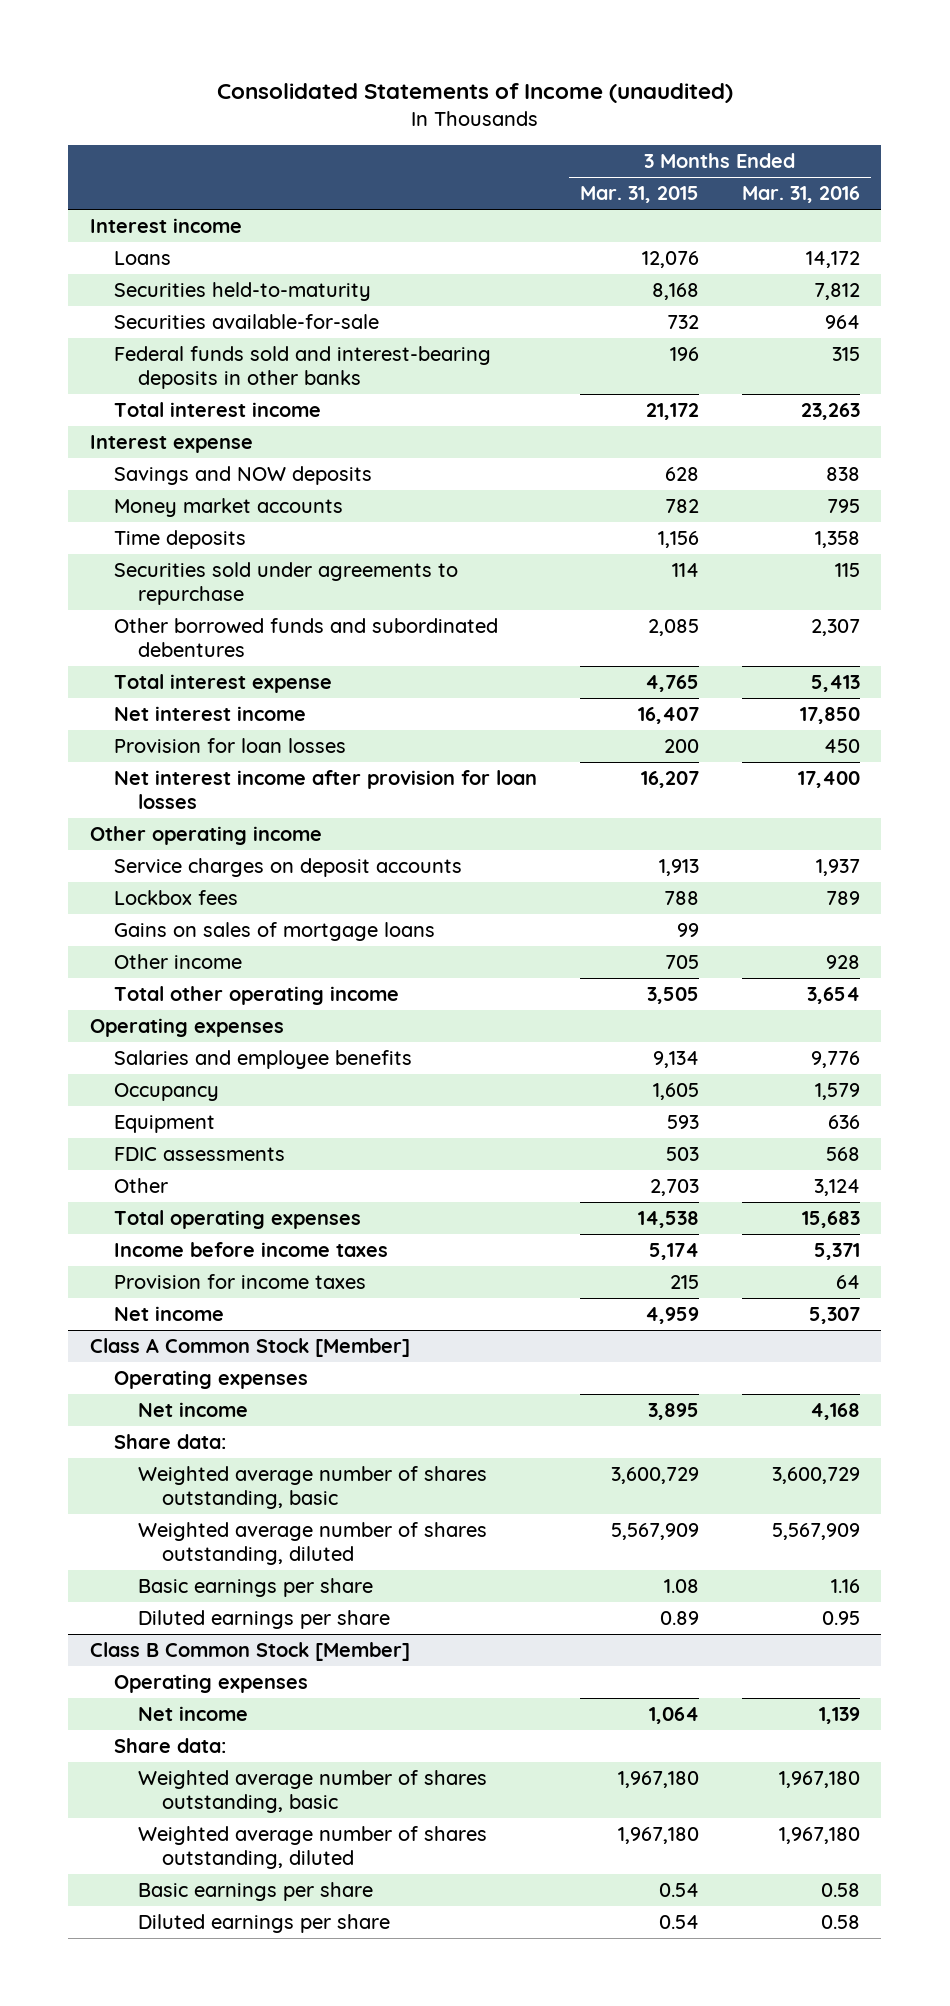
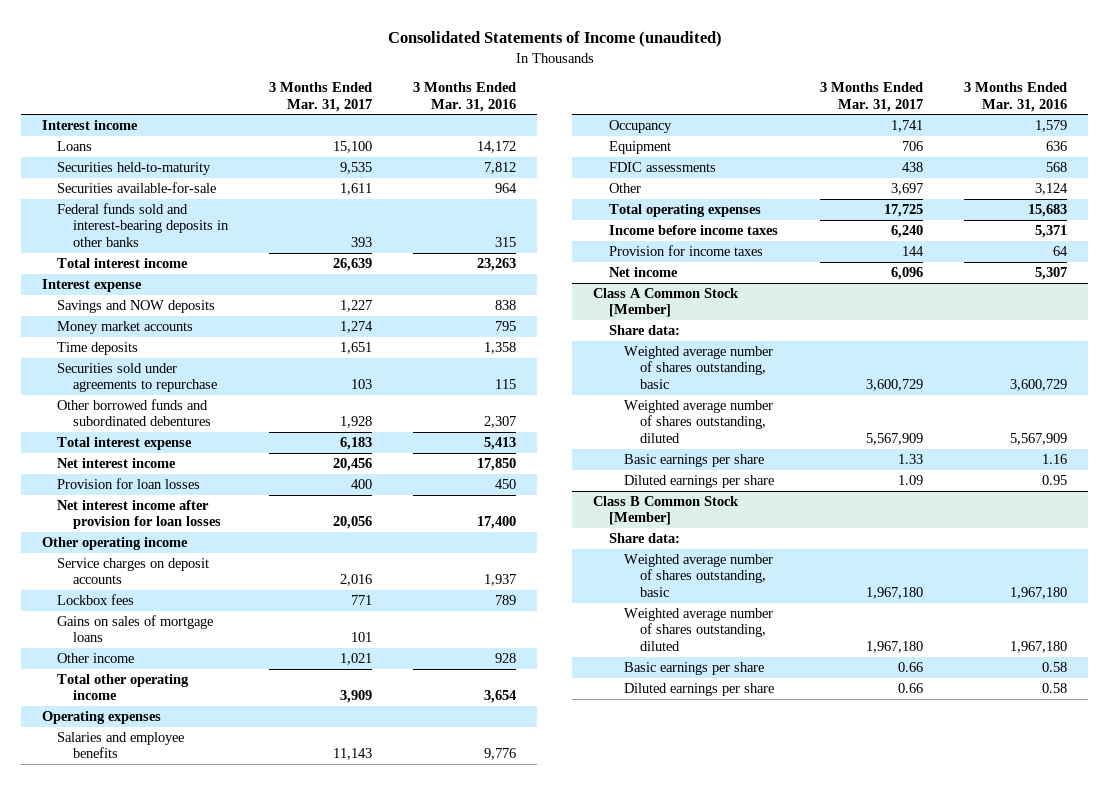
[579,186,699,204] Mar. 31, 2015 -> none
none -> [269,82,373,112] 3 Months Ended Mar. 31, 2017
[113,1369,308,1389] Operating expenses -> none
[138,1401,249,1417] Net income -> none
[113,1673,308,1693] Operating expenses -> none
[138,1705,249,1721] Net income -> none

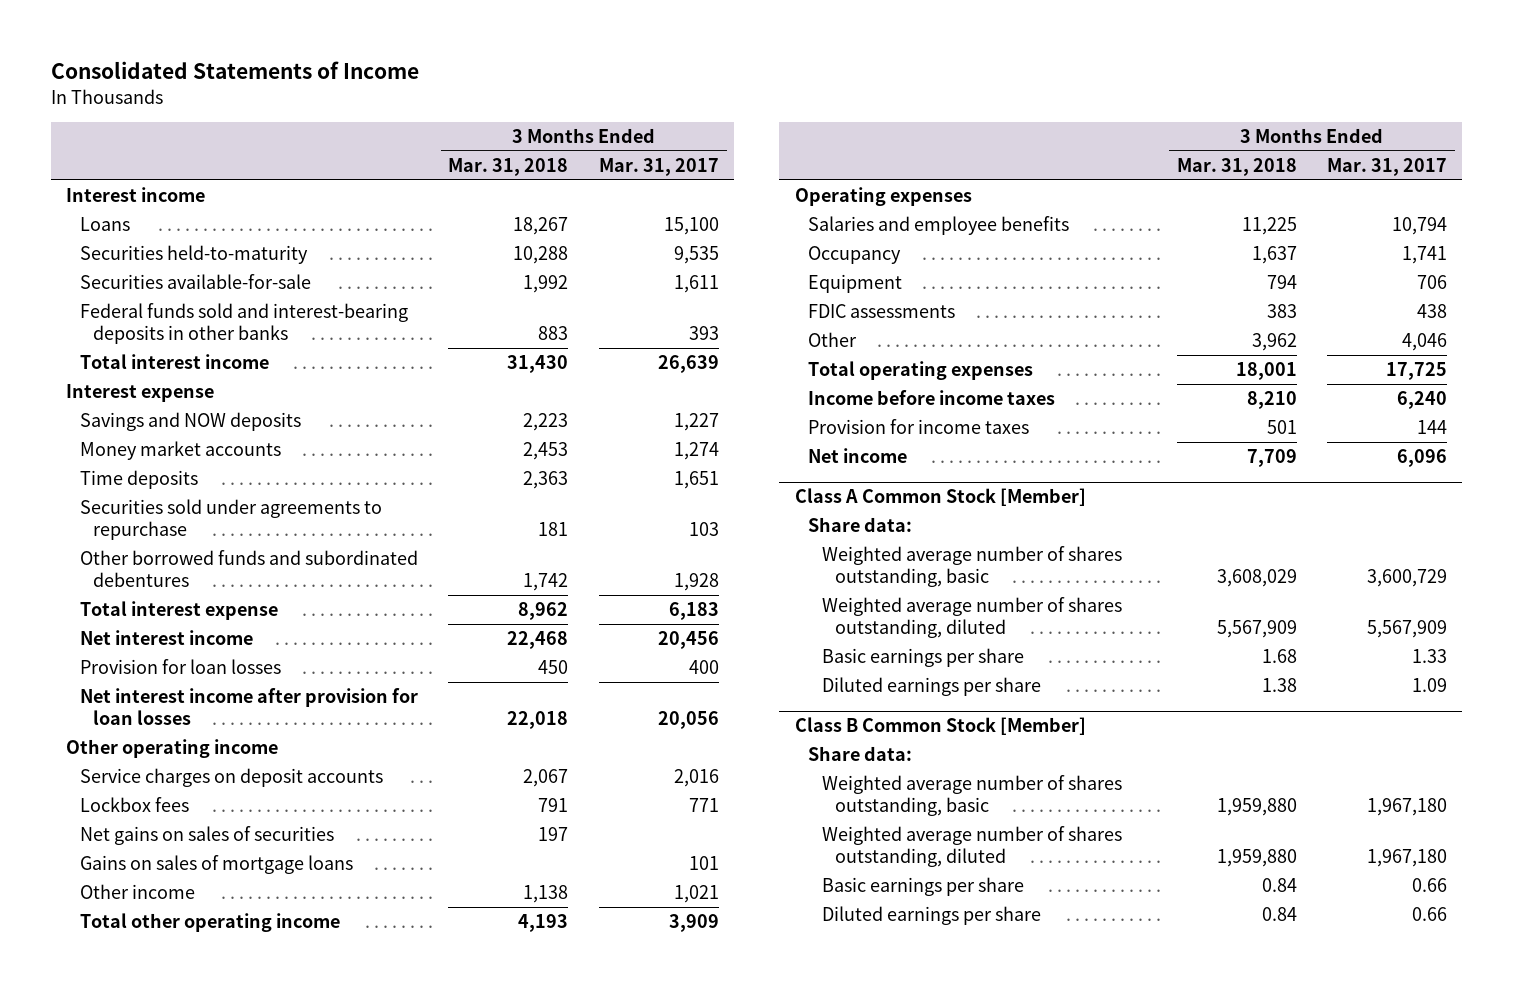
[387,31,722,48] Consolidated Statements of Income (unaudited) -> [51,61,420,80] Consolidated Statements of Income
[413,82,517,112] 3 Months Ended Mar. 31, 2016 -> none
none -> [448,157,569,176] Mar. 31, 2018
none -> [79,826,334,846] Net gains on sales of securities
[333,748,373,761] 11,143 -> [1392,217,1448,236] 10,794
[891,182,924,195] 3,697 -> [1402,333,1448,352] 4,046

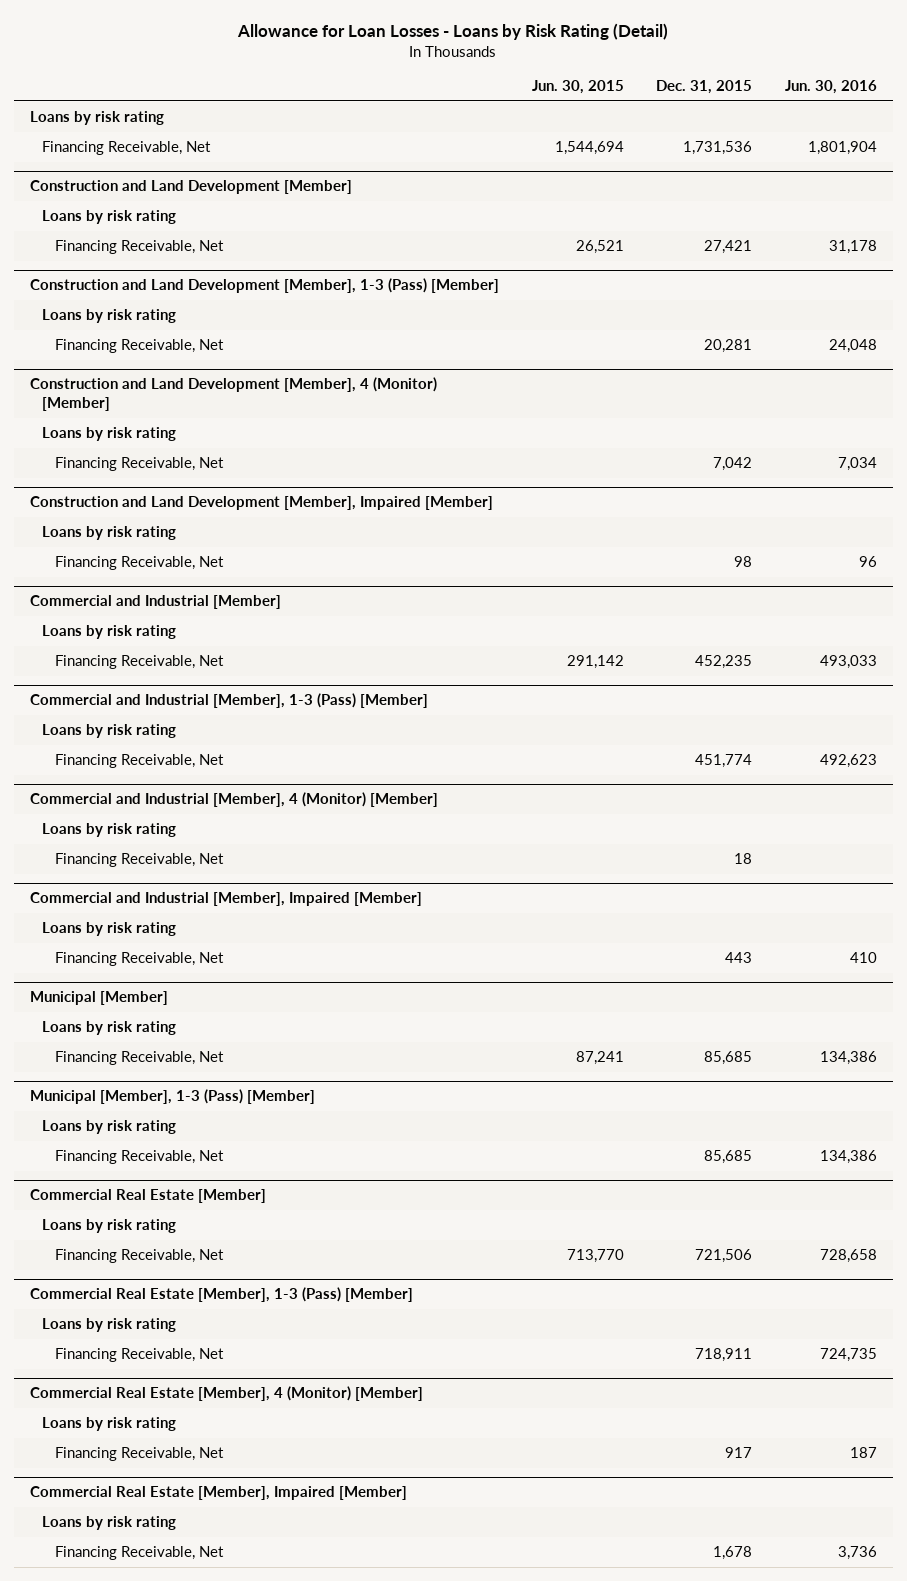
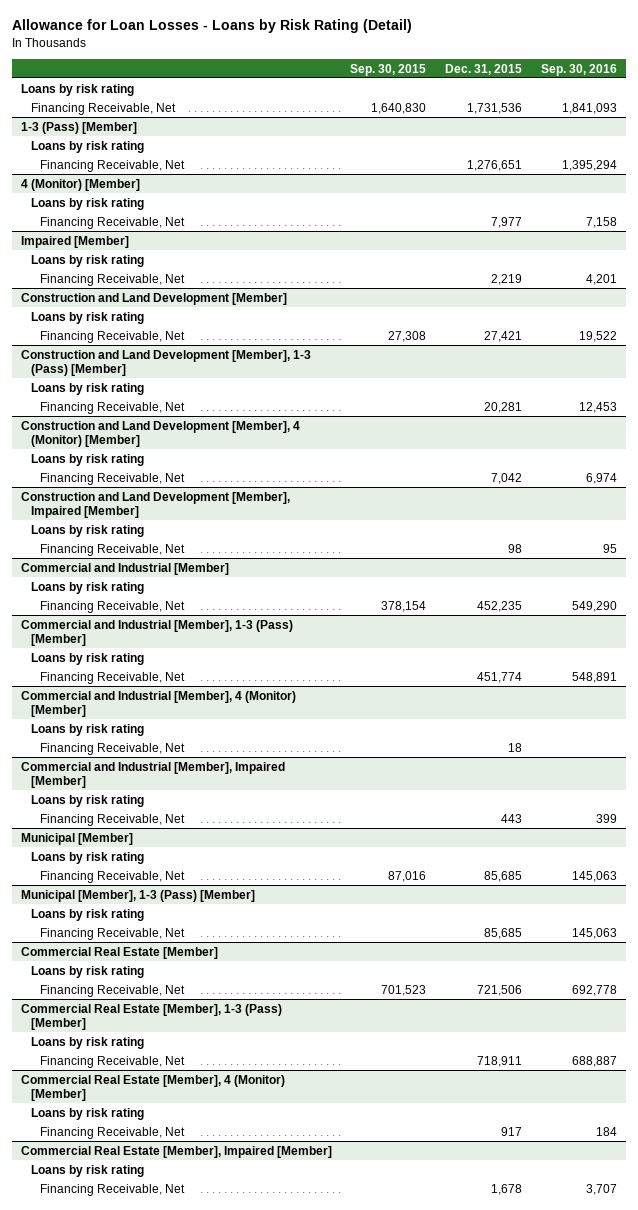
[531,80,624,95] Jun. 30, 2015 -> none
[784,80,877,95] Jun. 30, 2016 -> none
none -> [350,63,427,76] Sep. 30, 2015
none -> [540,63,617,76] Sep. 30, 2016
none -> [20,121,137,134] 1-3 (Pass) [Member]
none -> [30,140,144,153] Loans by risk rating
none -> [40,159,186,172] Financing Receivable, Net
none -> [20,178,140,191] 4 (Monitor) [Member]
none -> [30,197,144,210] Loans by risk rating
none -> [40,216,186,229] Financing Receivable, Net
none -> [20,235,129,248] Impaired [Member]
none -> [30,254,144,267] Loans by risk rating
none -> [40,273,186,286] Financing Receivable, Net

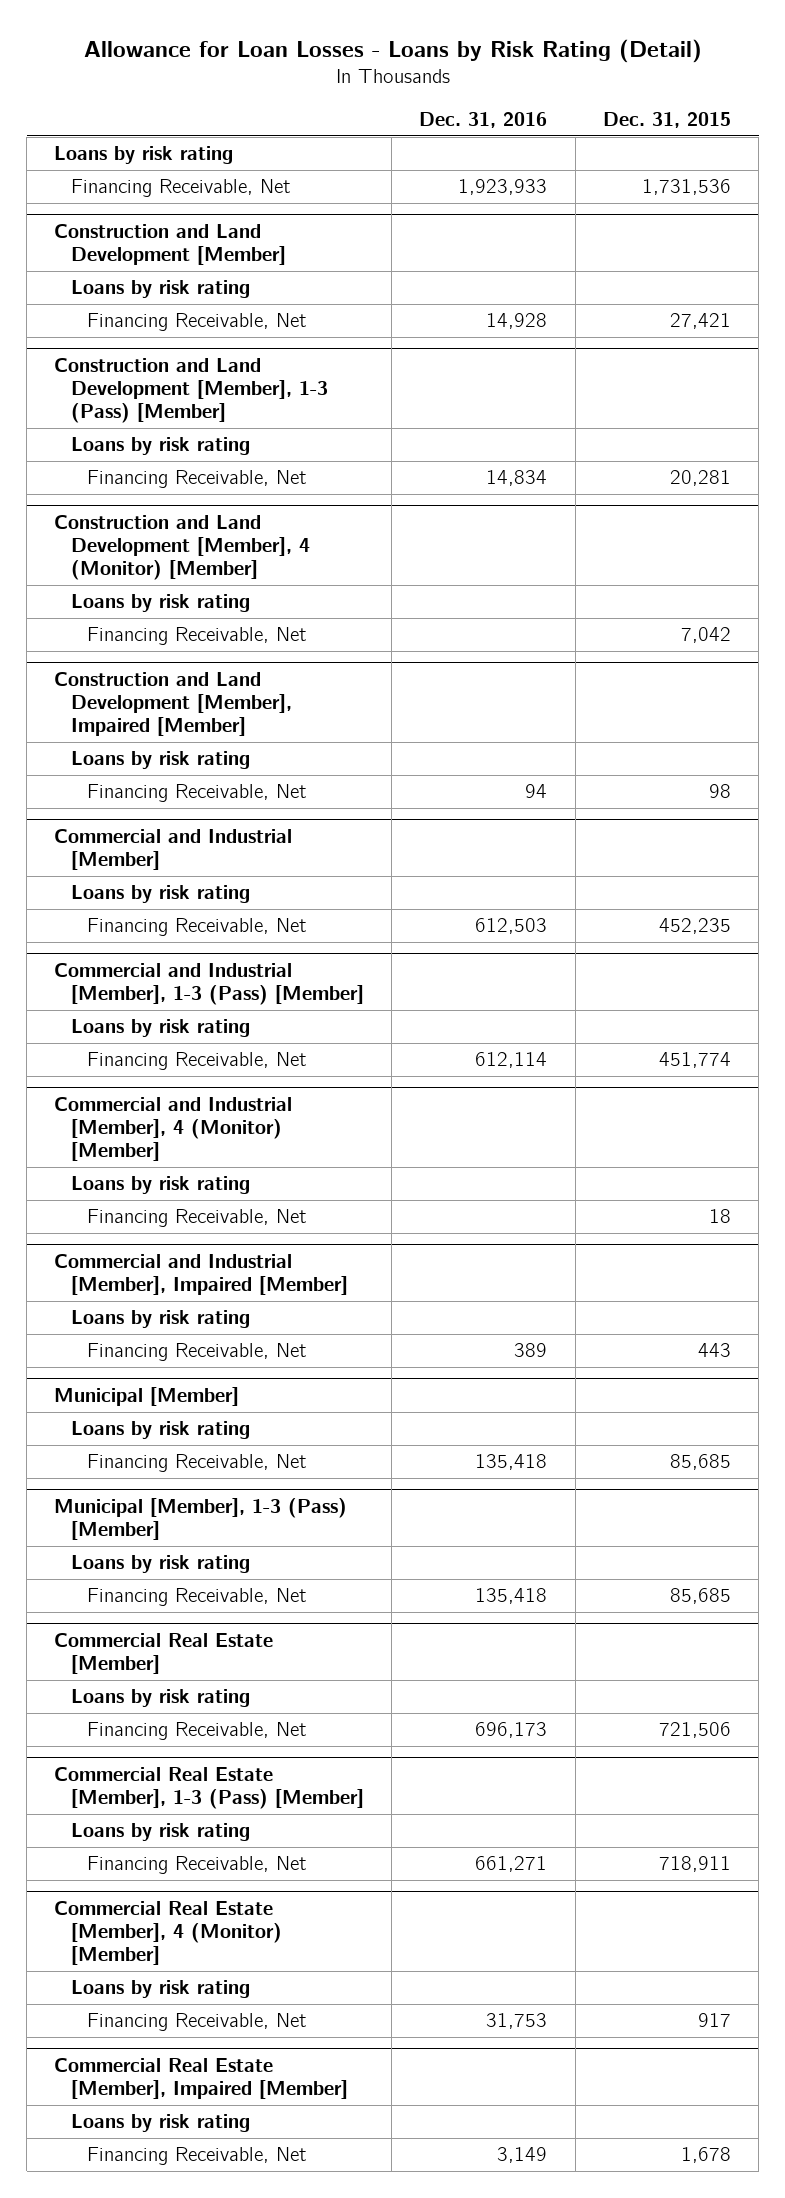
[350,63,427,76] Sep. 30, 2015 -> none
[540,63,617,76] Sep. 30, 2016 -> none
none -> [419,111,548,128] Dec. 31, 2016
[20,121,137,134] 1-3 (Pass) [Member] -> none
[30,140,144,153] Loans by risk rating -> none
[40,159,186,172] Financing Receivable, Net -> none
[20,178,140,191] 4 (Monitor) [Member] -> none
[30,197,144,210] Loans by risk rating -> none
[40,216,186,229] Financing Receivable, Net -> none
[20,235,129,248] Impaired [Member] -> none
[30,254,144,267] Loans by risk rating -> none
[40,273,186,286] Financing Receivable, Net -> none

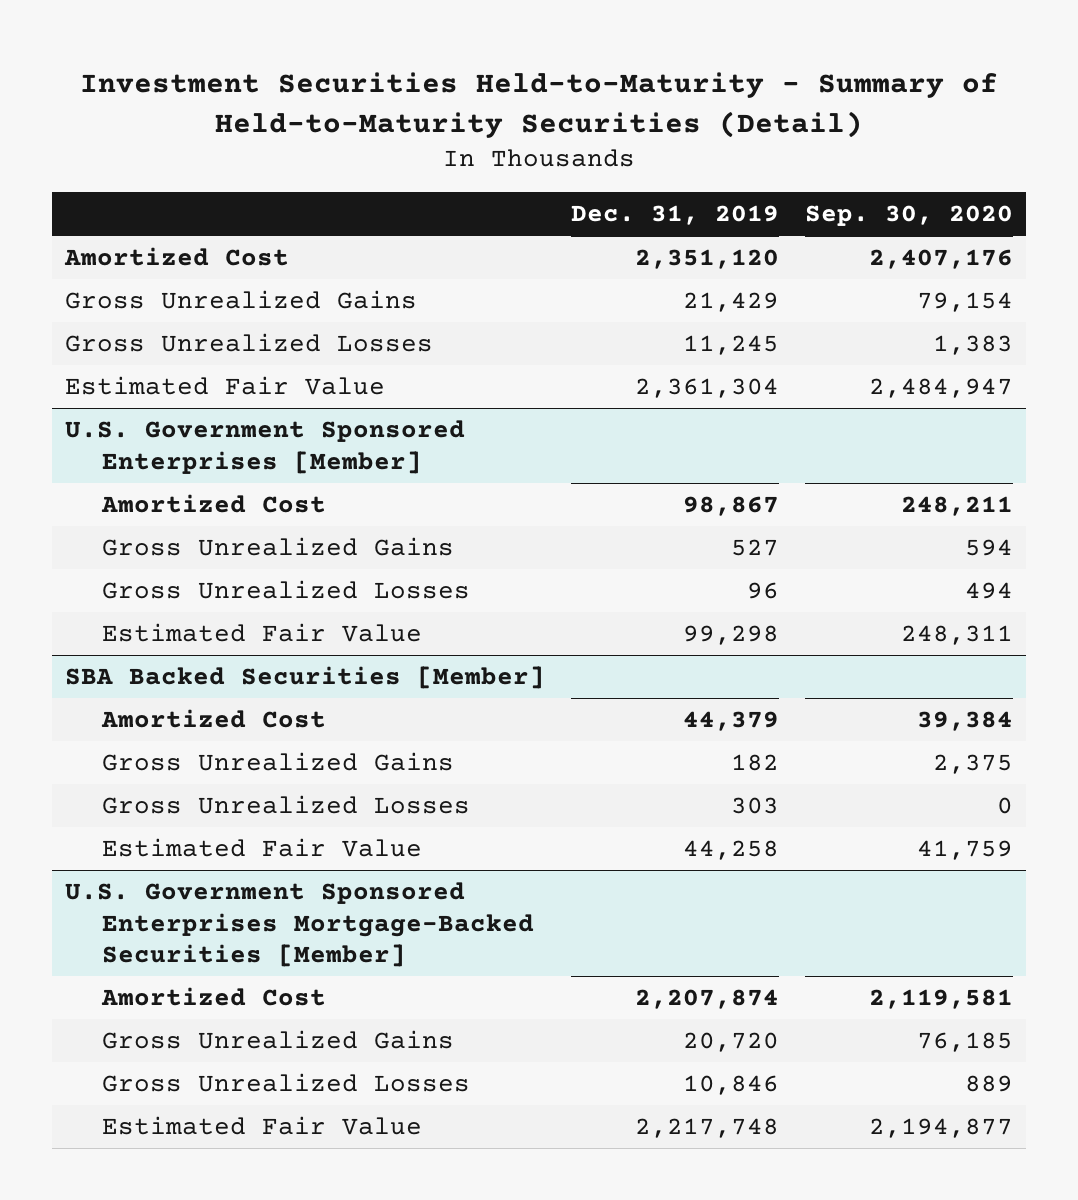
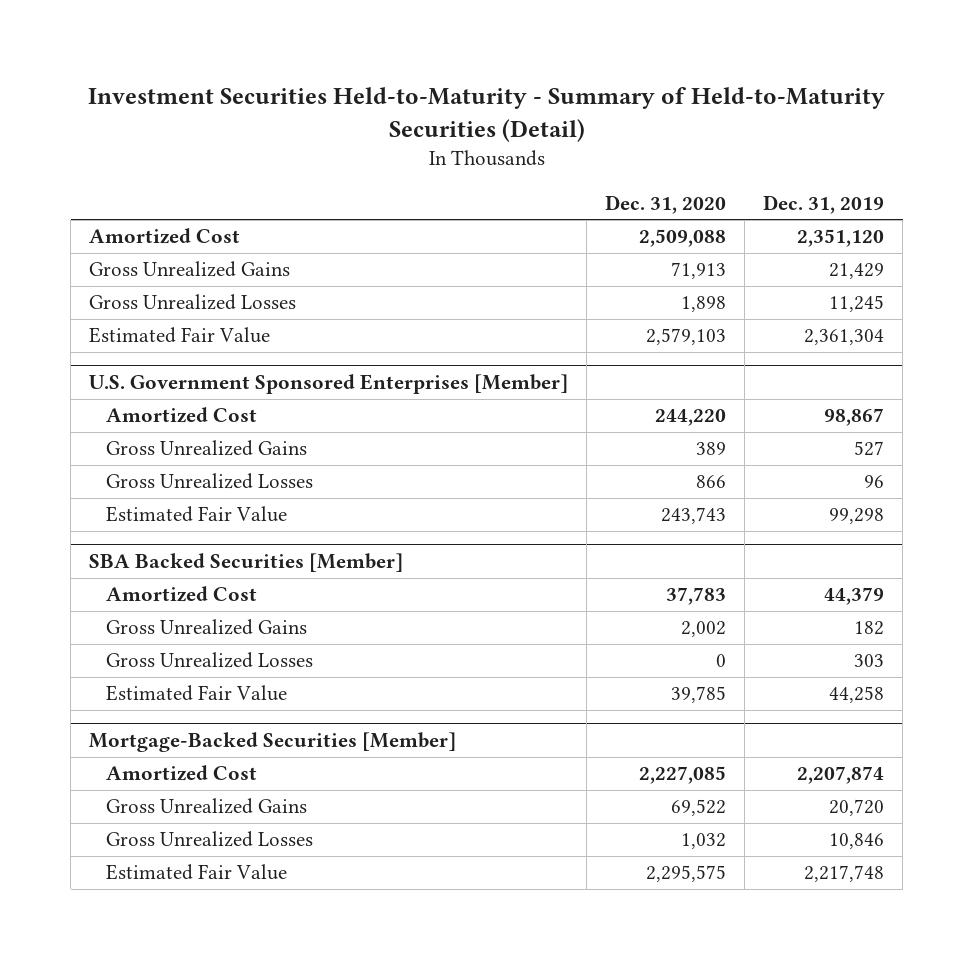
[805,205,1014,227] Sep. 30, 2020 -> none
none -> [605,194,727,214] Dec. 31, 2020
[64,881,534,968] U.S. Government Sponsored Enterprises Mortgage-Backed Securities [Member] -> [89,732,457,753] Mortgage-Backed Securities [Member]

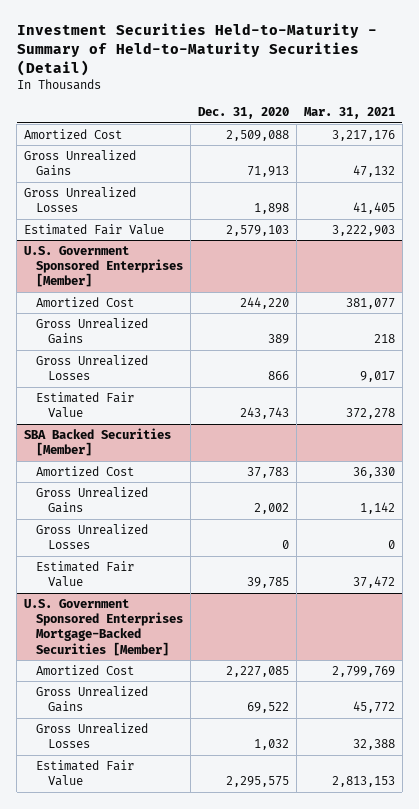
[763,194,885,214] Dec. 31, 2019 -> none
none -> [303,107,395,120] Mar. 31, 2021
[89,732,457,753] Mortgage-Backed Securities [Member] -> [24,598,184,656] U.S. Government Sponsored Enterprises Mortgage-Backed Securities [Member]

